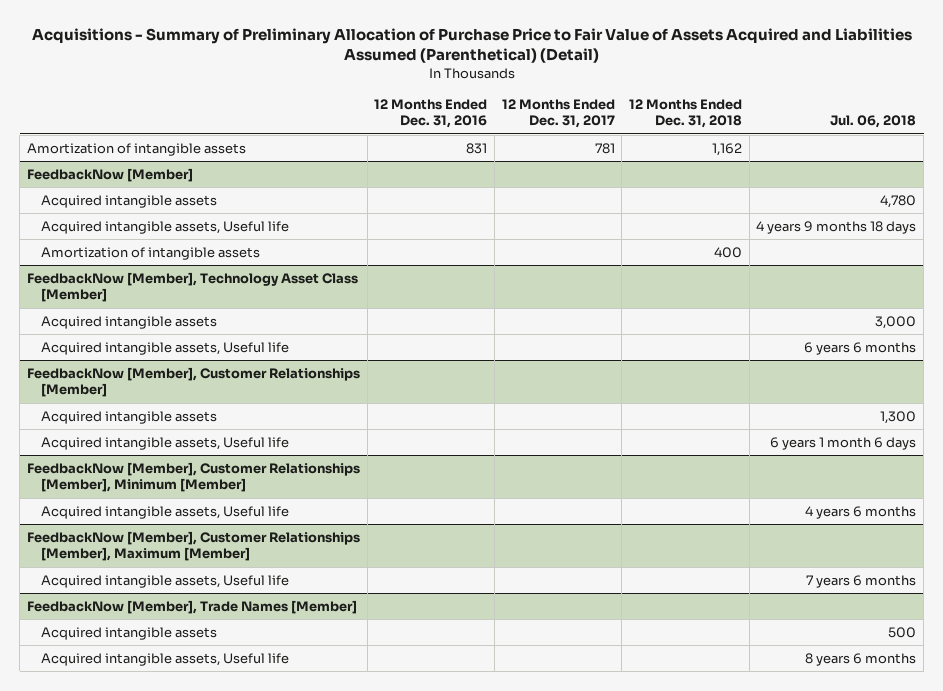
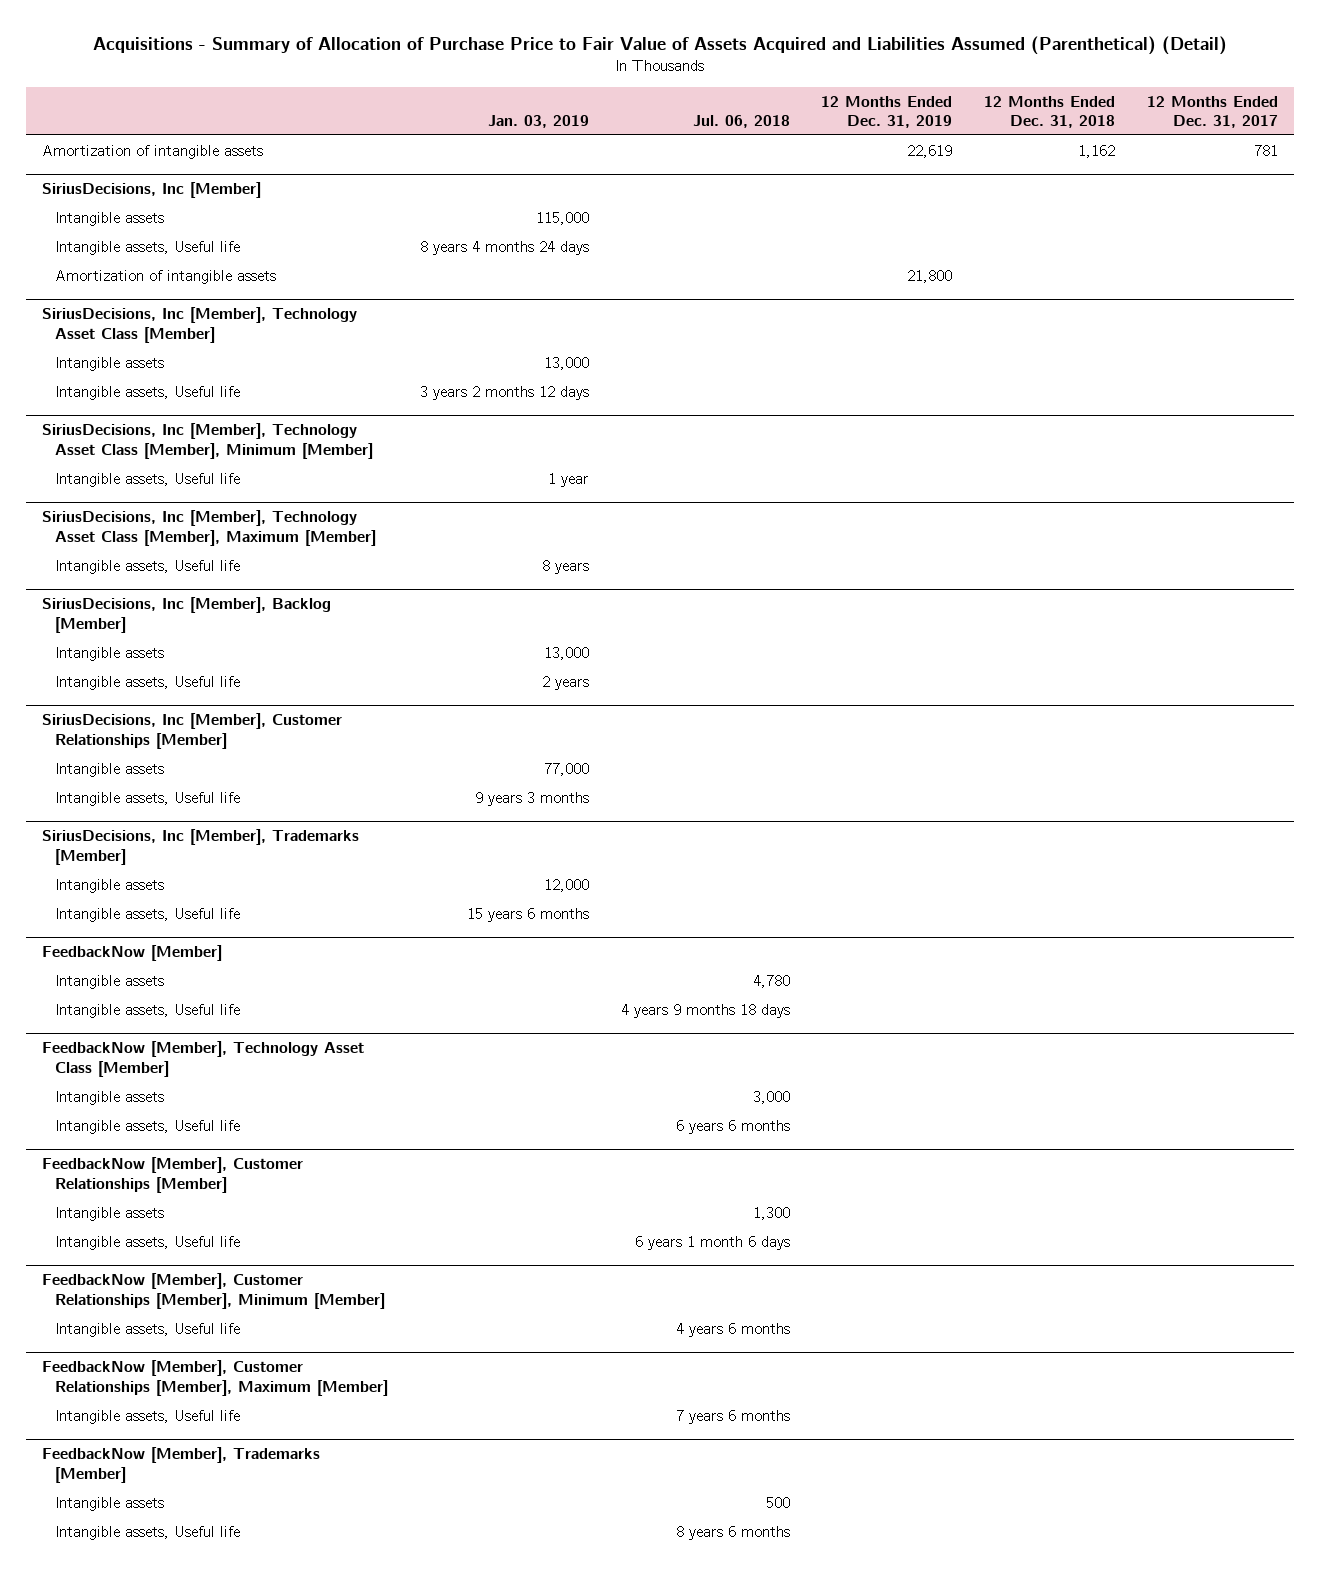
[31,28,912,64] Acquisitions - Summary of Preliminary Allocation of Purchase Price to Fair Value of Assets Acquired and Liabilities Assumed (Parenthetical) (Detail) -> [93,36,1228,56] Acquisitions - Summary of Allocation of Purchase Price to Fair Value of Assets Acquired and Liabilities Assumed (Parenthetical) (Detail)
[374,98,488,129] 12 Months Ended Dec. 31, 2016 -> none
none -> [487,114,589,128] Jan. 03, 2019
none -> [821,95,953,128] 12 Months Ended Dec. 31, 2019
none -> [42,182,262,199] SiriusDecisions, Inc [Member]
none -> [55,211,165,226] Intangible assets
none -> [55,240,241,255] Intangible assets, Useful life
none -> [55,269,277,284] Amortization of intangible assets
none -> [42,307,358,343] SiriusDecisions, Inc [Member], Technology Asset Class [Member]
none -> [55,356,165,371] Intangible assets
none -> [55,385,241,400] Intangible assets, Useful life
none -> [42,423,374,459] SiriusDecisions, Inc [Member], Technology Asset Class [Member], Minimum [Member]
none -> [55,472,241,487] Intangible assets, Useful life
none -> [42,510,377,546] SiriusDecisions, Inc [Member], Technology Asset Class [Member], Maximum [Member]
none -> [55,559,241,574] Intangible assets, Useful life
none -> [42,597,332,633] SiriusDecisions, Inc [Member], Backlog [Member]
none -> [55,646,165,661] Intangible assets
none -> [55,675,241,690] Intangible assets, Useful life
none -> [42,713,343,749] SiriusDecisions, Inc [Member], Customer Relationships [Member]
none -> [55,762,165,777] Intangible assets
none -> [55,791,241,806] Intangible assets, Useful life
none -> [42,829,360,865] SiriusDecisions, Inc [Member], Trademarks [Member]
none -> [55,878,165,893] Intangible assets
none -> [55,907,241,922] Intangible assets, Useful life
[41,246,261,260] Amortization of intangible assets -> none
[41,194,218,208] Acquired intangible assets -> [55,974,165,989] Intangible assets
[41,220,290,234] Acquired intangible assets, Useful life -> [55,1003,241,1018] Intangible assets, Useful life
[41,315,218,329] Acquired intangible assets -> [55,1090,165,1105] Intangible assets
[41,341,290,355] Acquired intangible assets, Useful life -> [55,1119,241,1134] Intangible assets, Useful life
[41,410,218,424] Acquired intangible assets -> [55,1206,165,1221] Intangible assets
[41,436,290,450] Acquired intangible assets, Useful life -> [55,1235,241,1250] Intangible assets, Useful life
[41,505,290,519] Acquired intangible assets, Useful life -> [55,1322,241,1337] Intangible assets, Useful life
[26,599,357,614] FeedbackNow [Member], Trade Names [Member] -> none
[41,626,218,640] Acquired intangible assets -> none
[41,652,290,666] Acquired intangible assets, Useful life -> none
[41,574,290,588] Acquired intangible assets, Useful life -> [55,1409,241,1424] Intangible assets, Useful life
none -> [42,1447,321,1483] FeedbackNow [Member], Trademarks [Member]
none -> [55,1496,165,1511] Intangible assets
none -> [55,1525,241,1540] Intangible assets, Useful life

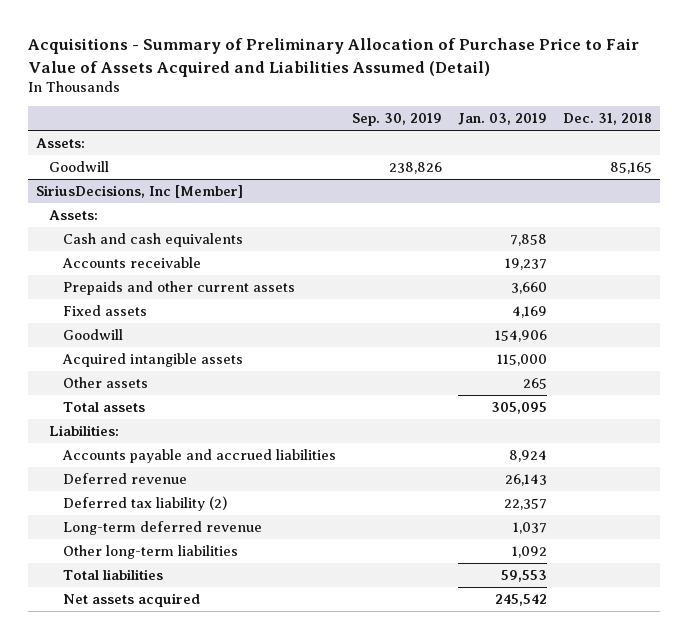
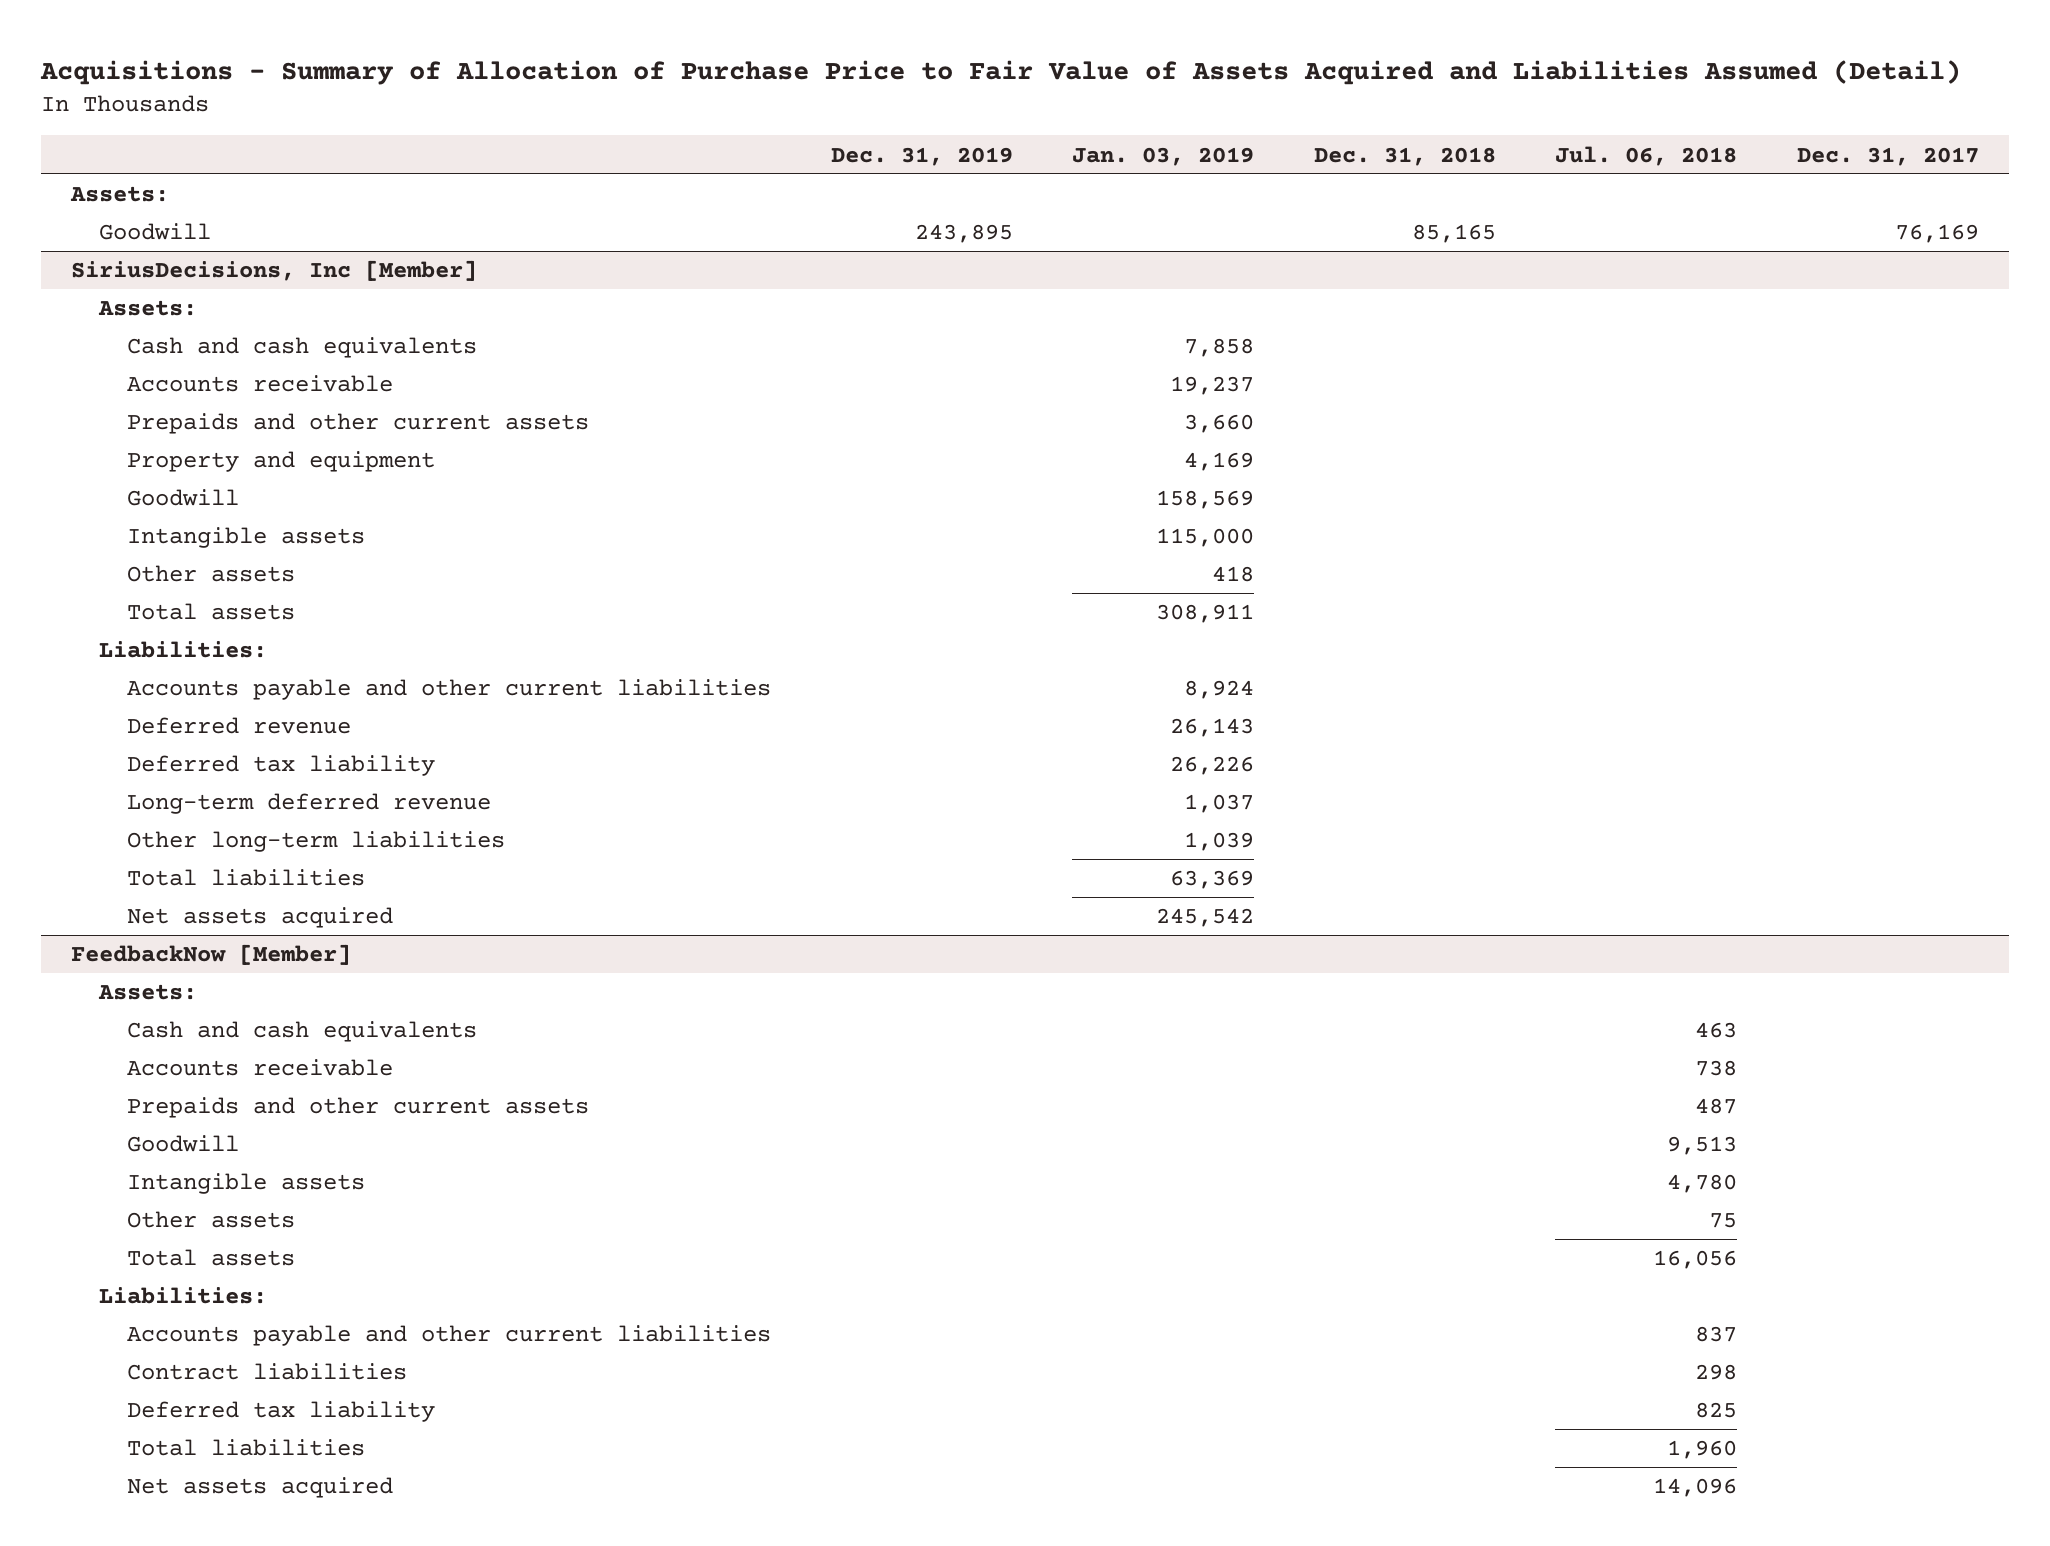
[27,38,639,77] Acquisitions - Summary of Preliminary Allocation of Purchase Price to Fair Value of Assets Acquired and Liabilities Assumed (Detail) -> [40,59,1962,85] Acquisitions - Summary of Allocation of Purchase Price to Fair Value of Assets Acquired and Liabilities Assumed (Detail)
[351,113,442,127] Sep. 30, 2019 -> none
none -> [830,146,1013,166] Dec. 31, 2019
none -> [1555,145,1738,166] Jul. 06, 2018
none -> [1797,146,1980,166] Dec. 31, 2017
[63,304,148,316] Fixed assets -> [126,451,435,473] Property and equipment
[494,329,547,342] 154,906 -> [1156,490,1255,510] 158,569
[62,352,244,367] Acquired intangible assets -> [126,527,365,549] Intangible assets
[522,377,547,389] 265 -> [1212,566,1255,583] 418
[490,401,547,414] 305,095 -> [1156,604,1255,624] 308,911
[62,448,337,463] Accounts payable and accrued liabilities -> [126,679,771,701] Accounts payable and other current liabilities
[63,495,228,511] Deferred tax liability (2) -> [126,755,435,777] Deferred tax liability
[503,497,547,510] 22,357 -> [1170,756,1255,776] 26,226
[511,545,547,558] 1,092 -> [1184,832,1255,852] 1,039
[500,569,547,582] 59,553 -> [1170,870,1255,890] 63,369
none -> [71,944,352,966] FeedbackNow [Member]
none -> [98,984,198,1001] Assets:
none -> [126,1021,477,1043] Cash and cash equivalents
none -> [126,1059,393,1077] Accounts receivable
none -> [126,1097,589,1119] Prepaids and other current assets
none -> [126,1135,239,1153] Goodwill
none -> [126,1173,365,1195] Intangible assets
none -> [126,1211,295,1229] Other assets
none -> [126,1249,295,1267] Total assets
none -> [99,1287,268,1305] Liabilities:
none -> [126,1325,771,1347] Accounts payable and other current liabilities
none -> [126,1363,407,1381] Contract liabilities
none -> [126,1401,435,1423] Deferred tax liability
none -> [126,1439,365,1457] Total liabilities
none -> [126,1477,393,1499] Net assets acquired

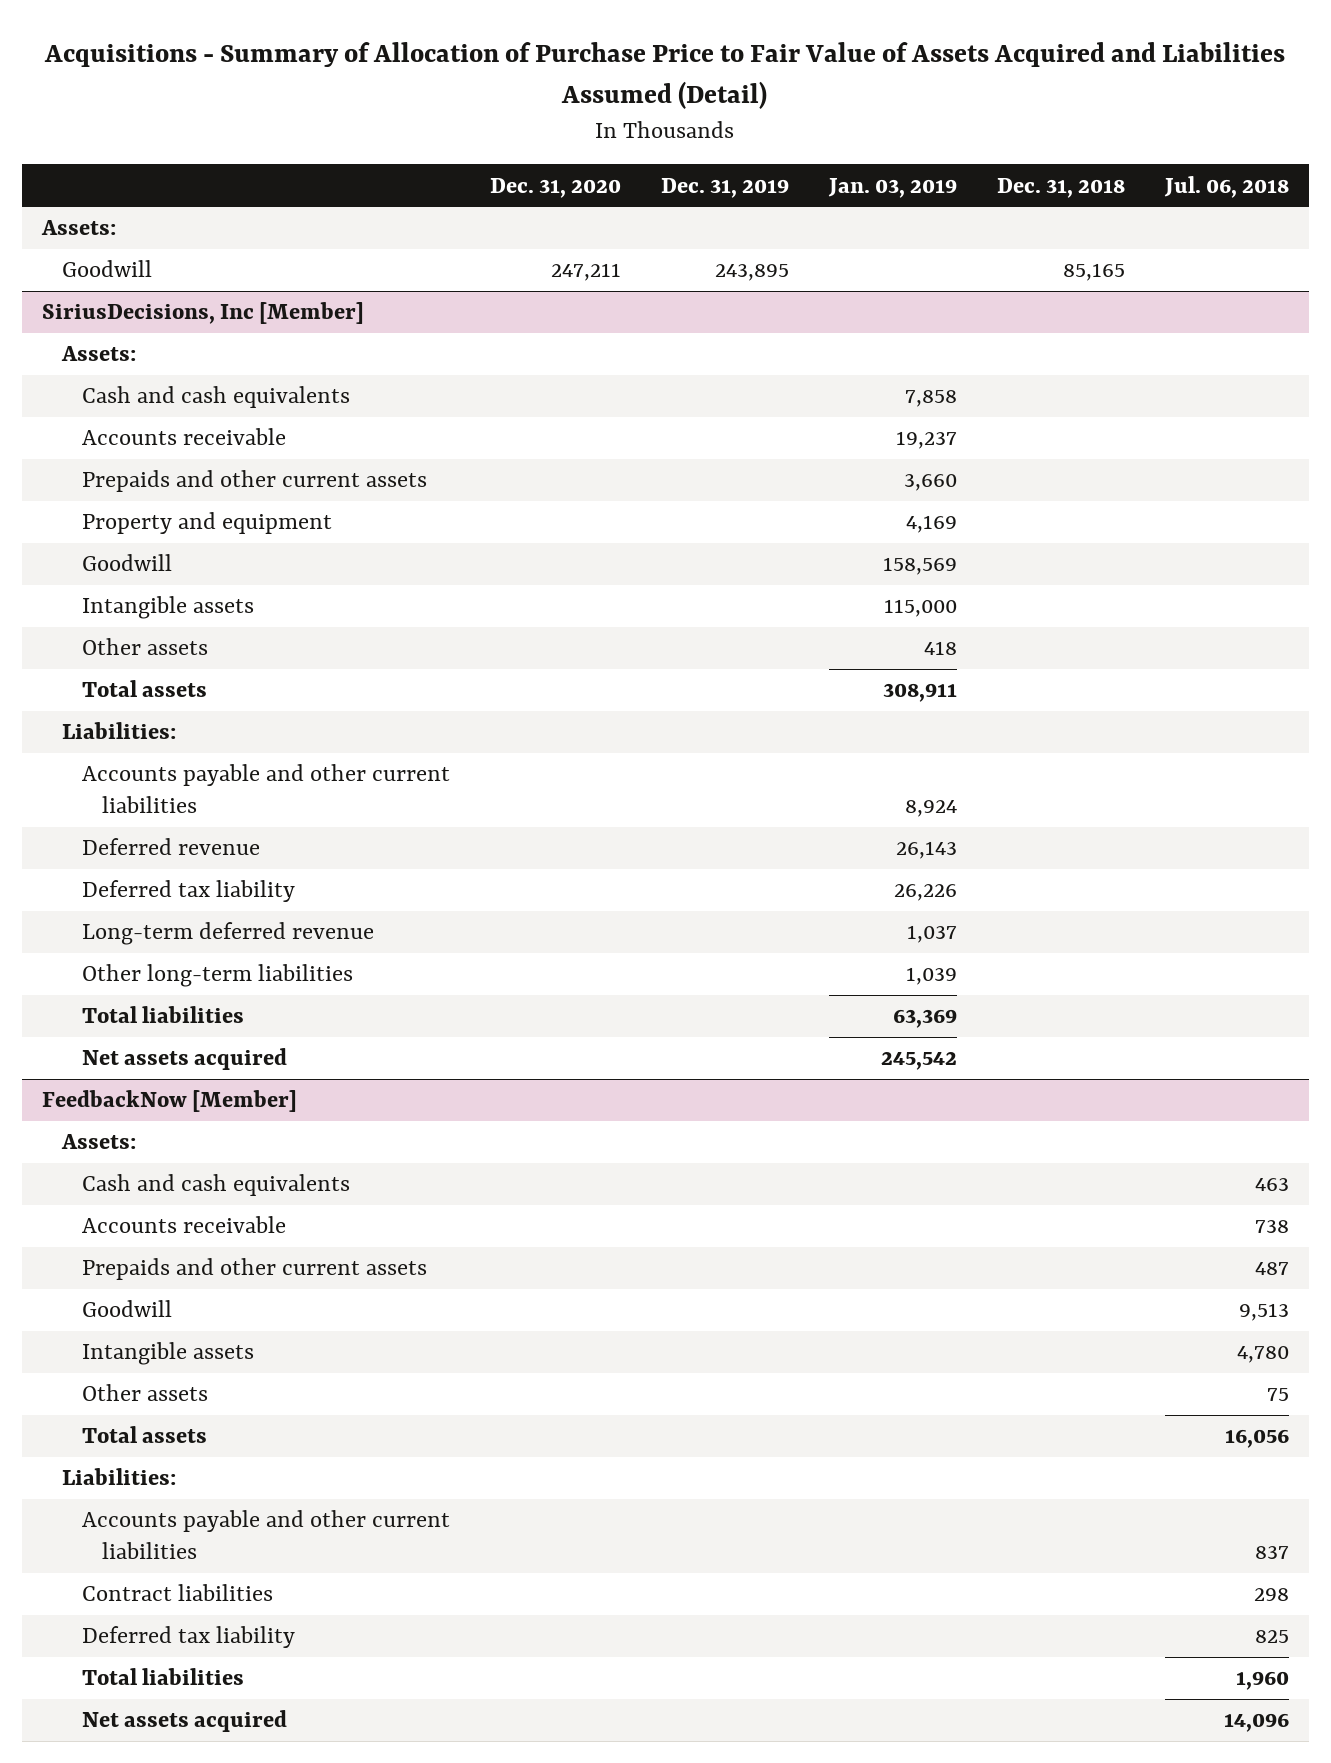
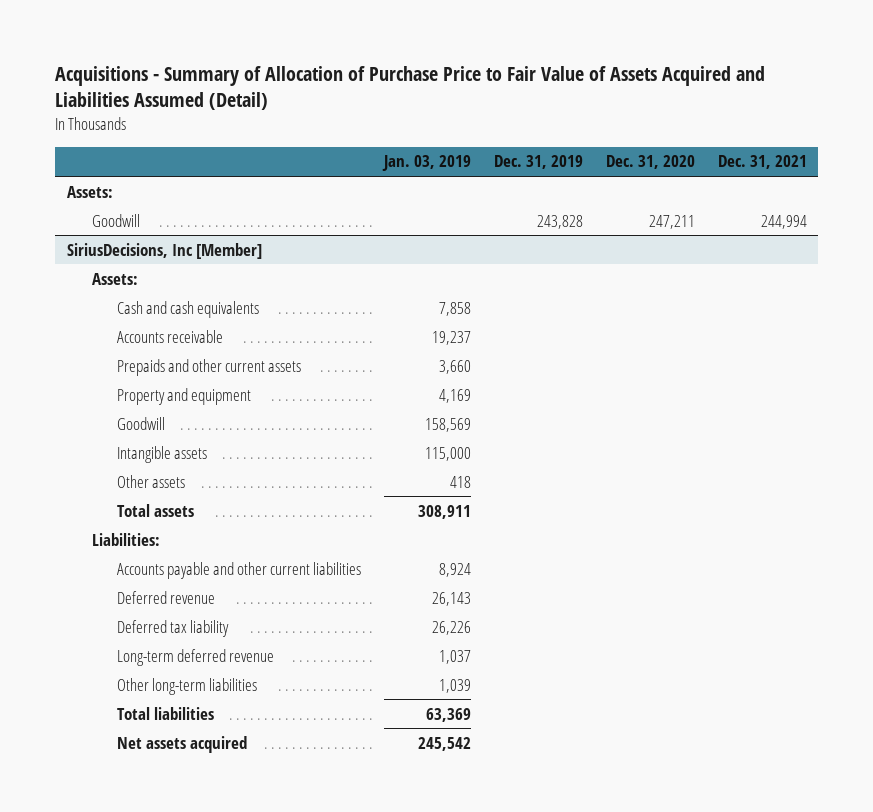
[997,177,1126,198] Dec. 31, 2018 -> none
[1164,175,1290,198] Jul. 06, 2018 -> none
none -> [717,155,807,170] Dec. 31, 2021
[715,264,790,282] 243,895 -> [536,214,583,229] 243,828
[41,1090,297,1113] FeedbackNow [Member] -> none
[61,1134,137,1150] Assets: -> none
[82,1174,351,1197] Cash and cash equivalents -> none
[82,1216,287,1234] Accounts receivable -> none
[82,1258,428,1281] Prepaids and other current assets -> none
[82,1300,173,1318] Goodwill -> none
[82,1342,255,1366] Intangible assets -> none
[82,1384,209,1402] Other assets -> none
[82,1426,208,1444] Total assets -> none
[62,1468,177,1486] Liabilities: -> none
[82,1510,451,1560] Accounts payable and other current liabilities -> none
[82,1584,274,1602] Contract liabilities -> none
[82,1626,296,1649] Deferred tax liability -> none
[82,1668,245,1686] Total liabilities -> none
[82,1710,288,1733] Net assets acquired -> none

